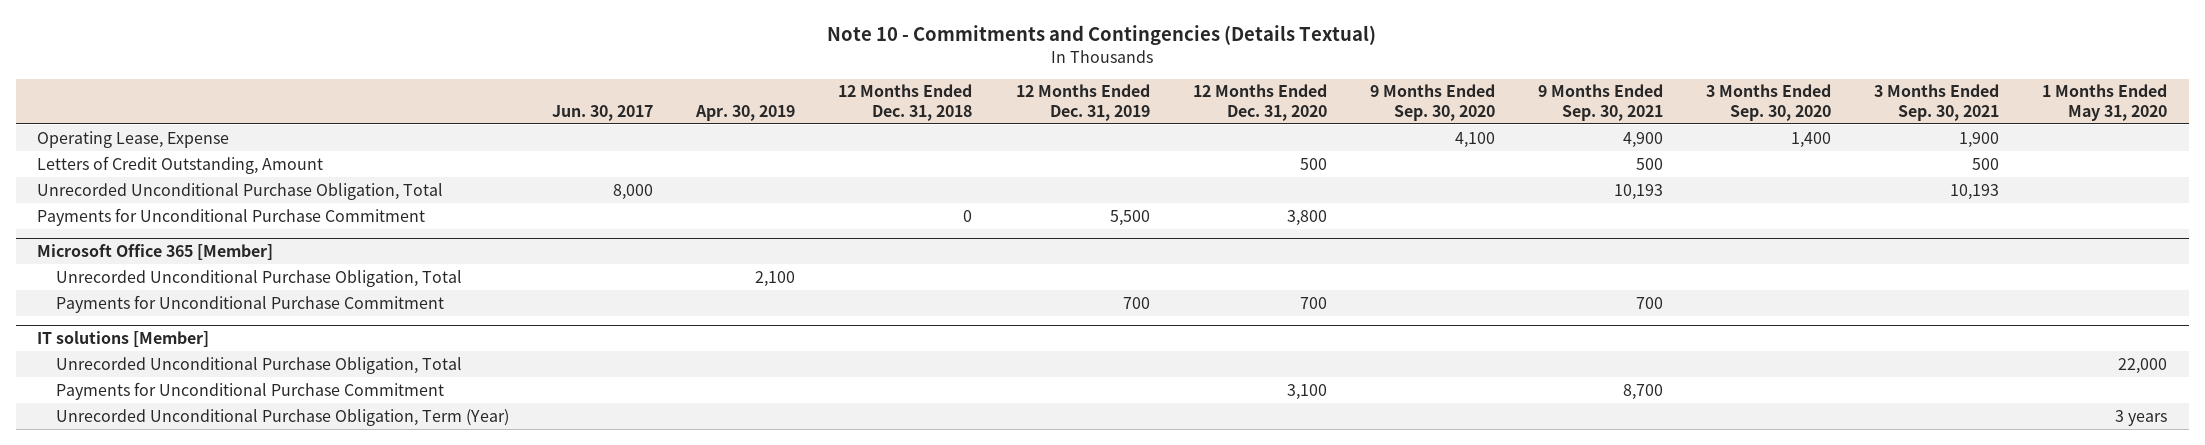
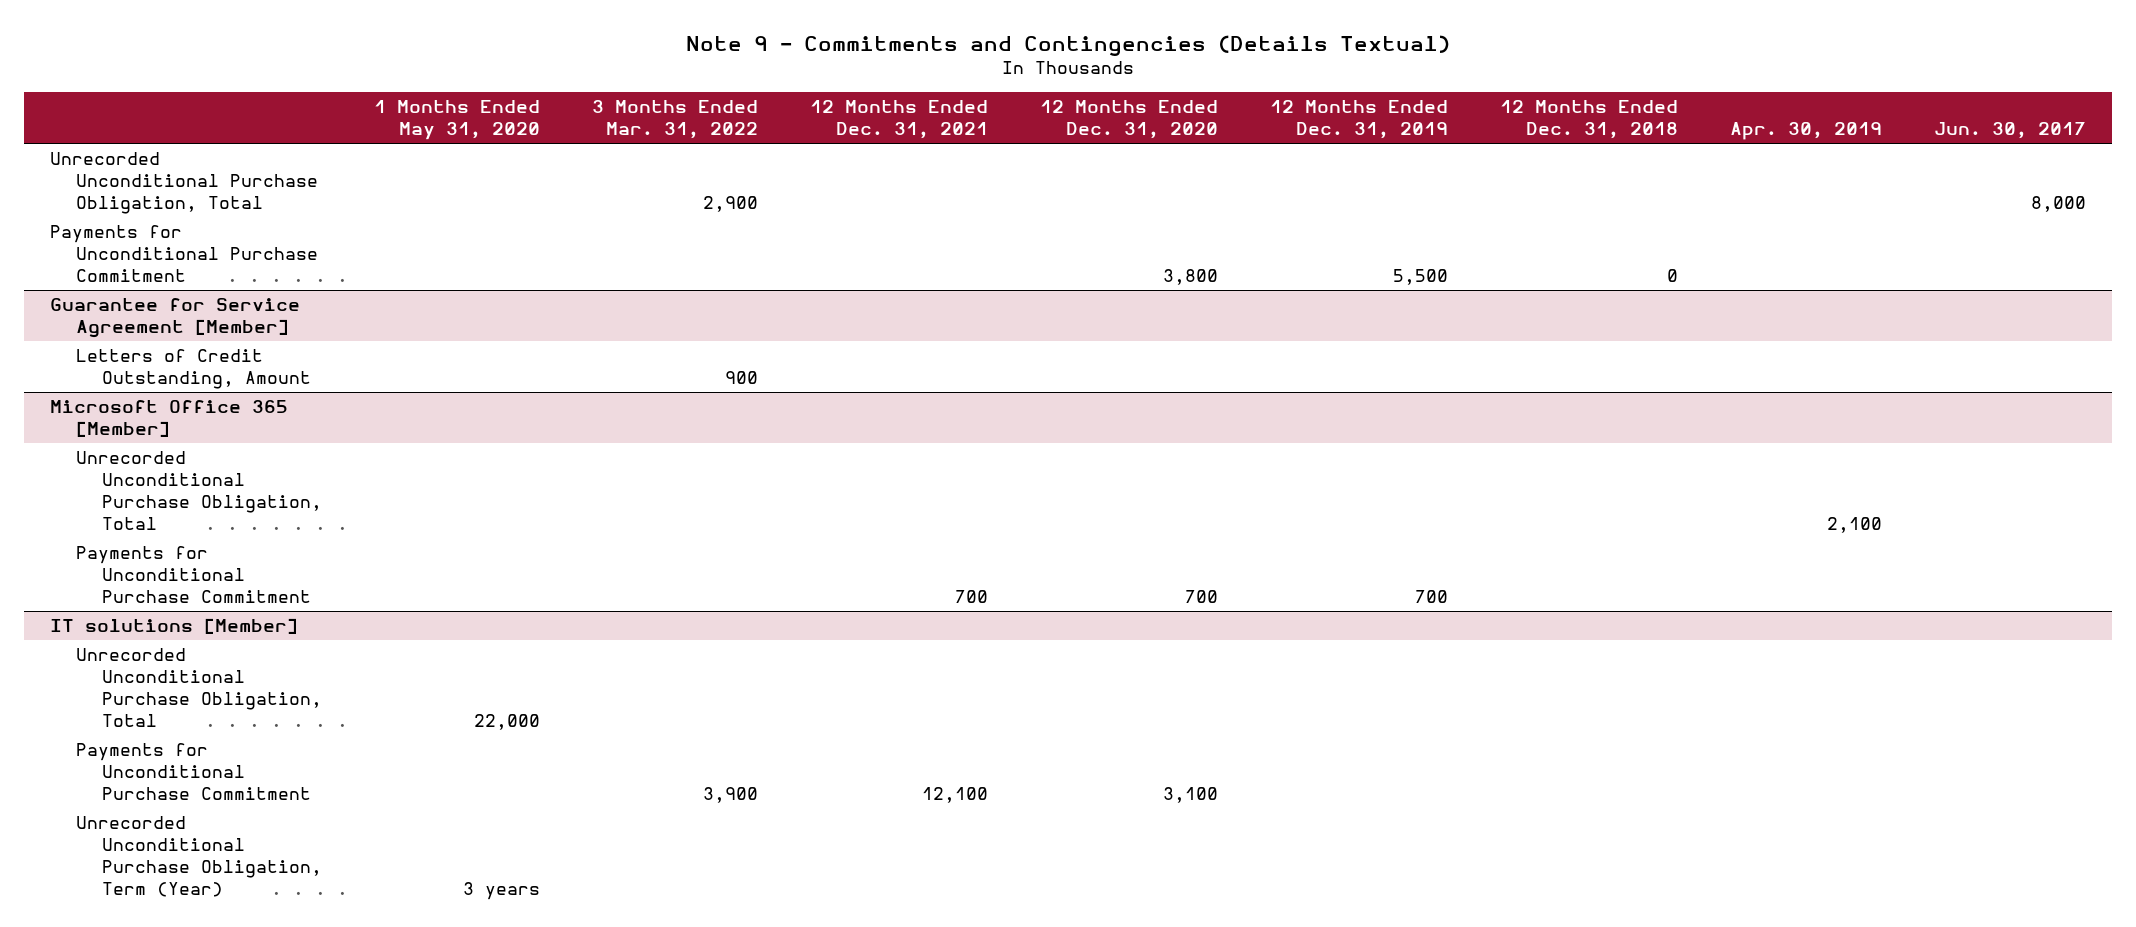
[827,24,1377,45] Note 10 - Commitments and Contingencies (Details Textual) -> [686,34,1451,56] Note 9 - Commitments and Contingencies (Details Textual)
[1369,84,1495,121] 9 Months Ended Sep. 30, 2020 -> none
[1537,84,1663,121] 9 Months Ended Sep. 30, 2021 -> none
[1705,84,1831,121] 3 Months Ended Sep. 30, 2020 -> none
[1874,84,2000,121] 3 Months Ended Sep. 30, 2021 -> none
none -> [591,100,758,140] 3 Months Ended Mar. 31, 2022
none -> [810,100,989,140] 12 Months Ended Dec. 31, 2021
[37,130,230,148] Operating Lease, Expense -> none
[37,155,324,174] Letters of Credit Outstanding, Amount -> none
none -> [49,298,300,339] Guarantee for Service Agreement [Member]
none -> [75,349,311,390] Letters of Credit Outstanding, Amount

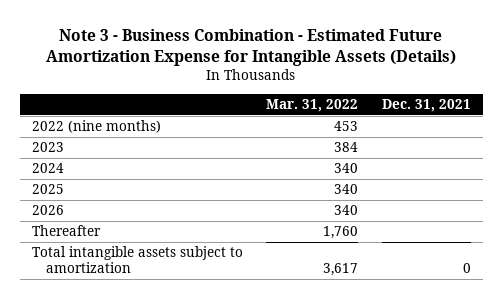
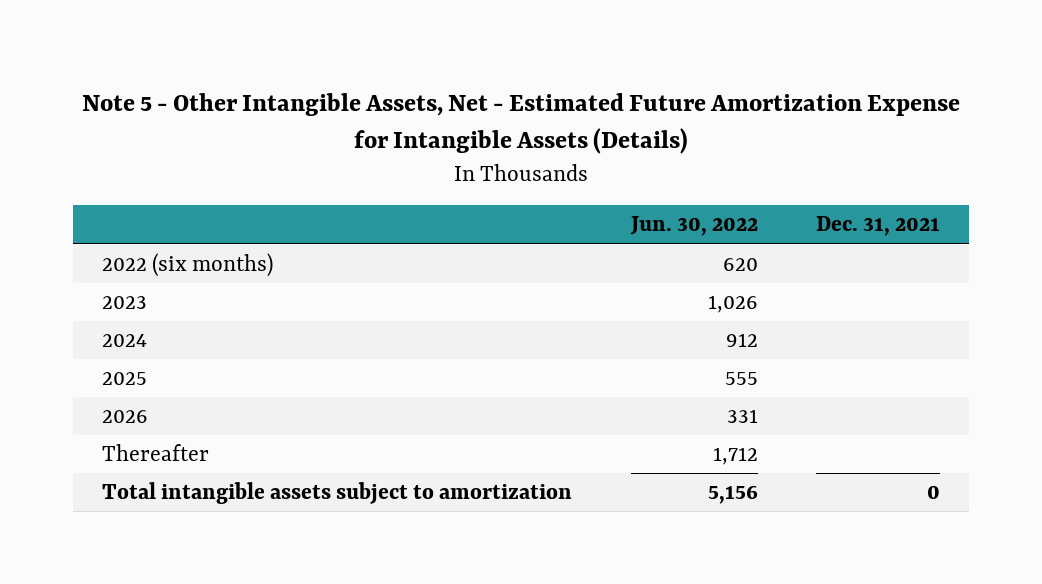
[46,28,457,66] Note 3 - Business Combination - Estimated Future Amortization Expense for Intangible Assets (Details) -> [82,92,961,155] Note 5 - Other Intangible Assets, Net - Estimated Future Amortization Expense for Intangible Assets (Details)
[266,99,359,113] Mar. 31, 2022 -> none
none -> [629,216,758,237] Jun. 30, 2022
[31,120,161,134] 2022 (nine months) -> [102,252,274,277] 2022 (six months)

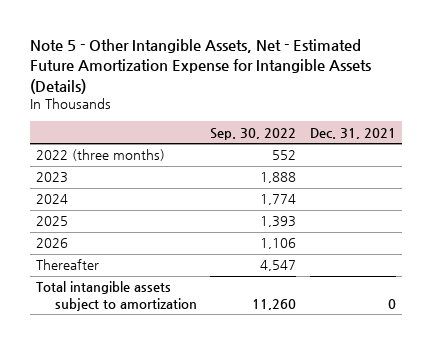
[629,216,758,237] Jun. 30, 2022 -> none
none -> [210,127,297,140] Sep. 30, 2022
[102,252,274,277] 2022 (six months) -> [36,149,166,162] 2022 (three months)

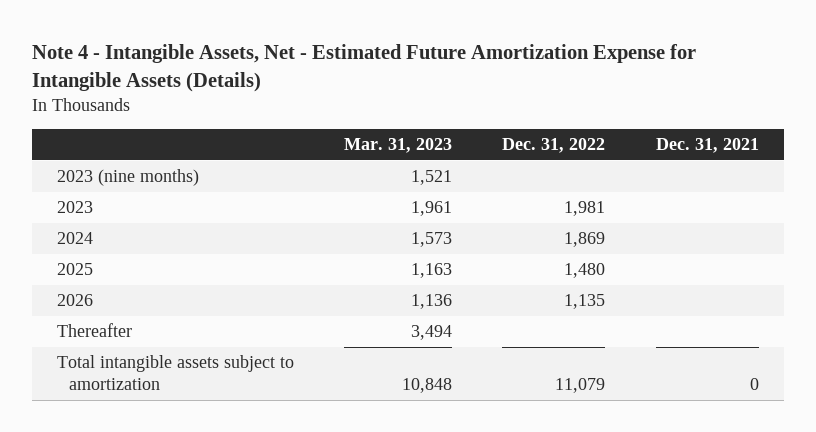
[29,39,371,94] Note 5 - Other Intangible Assets, Net - Estimated Future Amortization Expense for Intangible Assets (Details) -> [31,44,696,93] Note 4 - Intangible Assets, Net - Estimated Future Amortization Expense for Intangible Assets (Details)
[210,127,297,140] Sep. 30, 2022 -> none
none -> [344,138,453,154] Mar. 31, 2023
none -> [502,138,606,154] Dec. 31, 2022
[36,149,166,162] 2022 (three months) -> [56,169,199,187] 2023 (nine months)

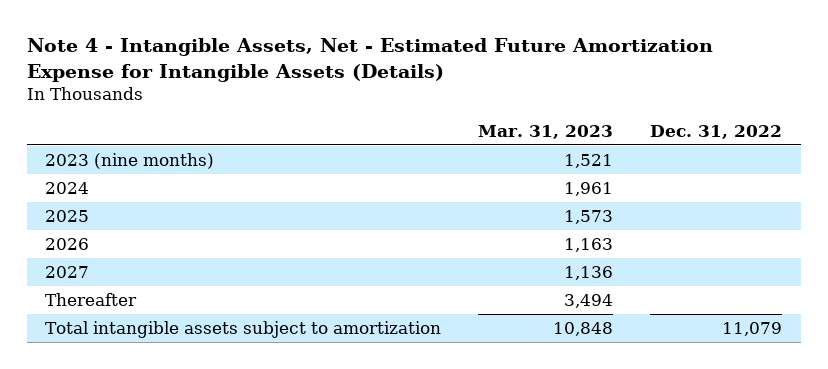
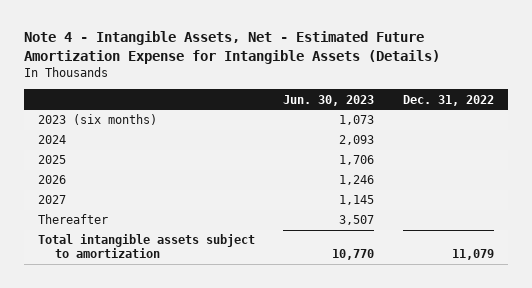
[478,124,614,139] Mar. 31, 2023 -> none
none -> [283,94,375,106] Jun. 30, 2023
[45,152,215,169] 2023 (nine months) -> [37,114,157,126] 2023 (six months)

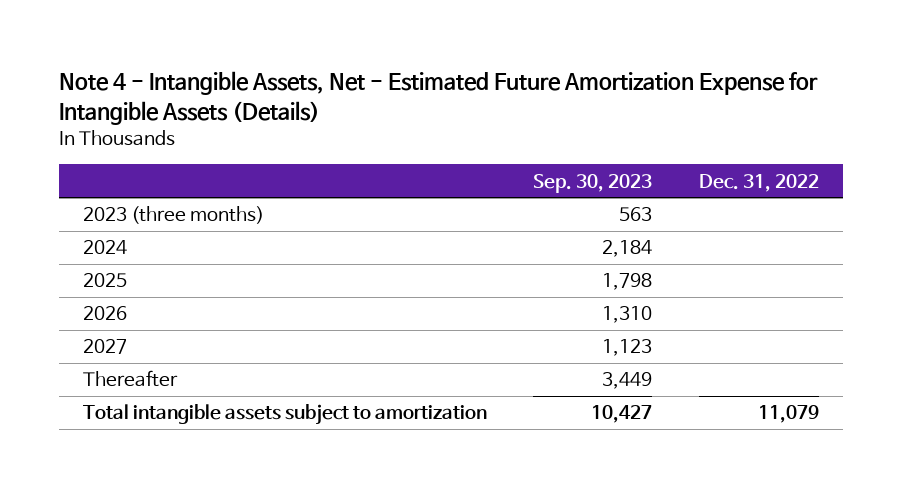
[283,94,375,106] Jun. 30, 2023 -> none
none -> [533,173,653,193] Sep. 30, 2023
[37,114,157,126] 2023 (six months) -> [82,206,264,225] 2023 (three months)

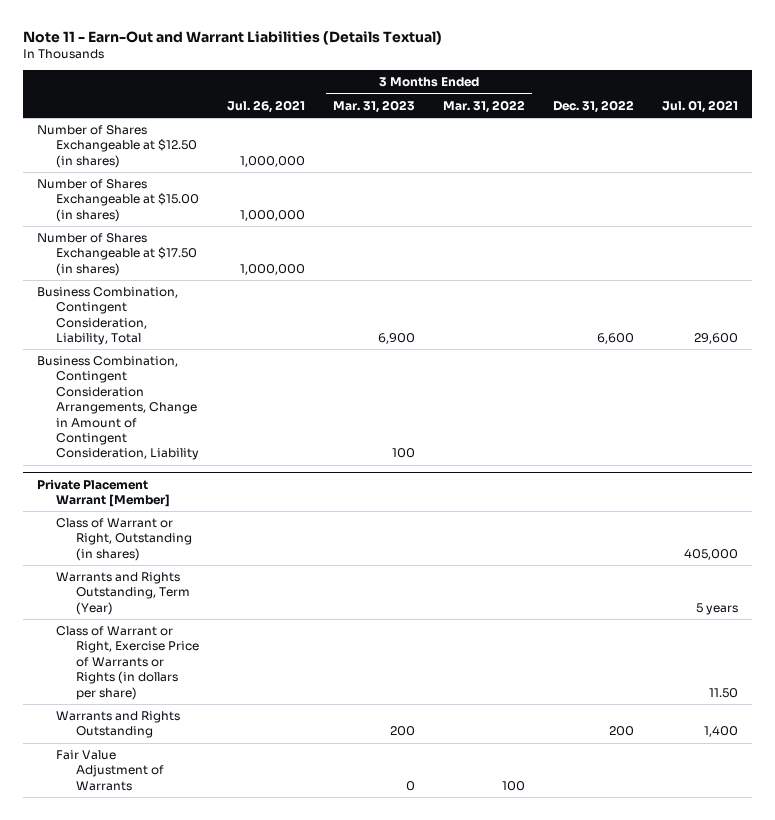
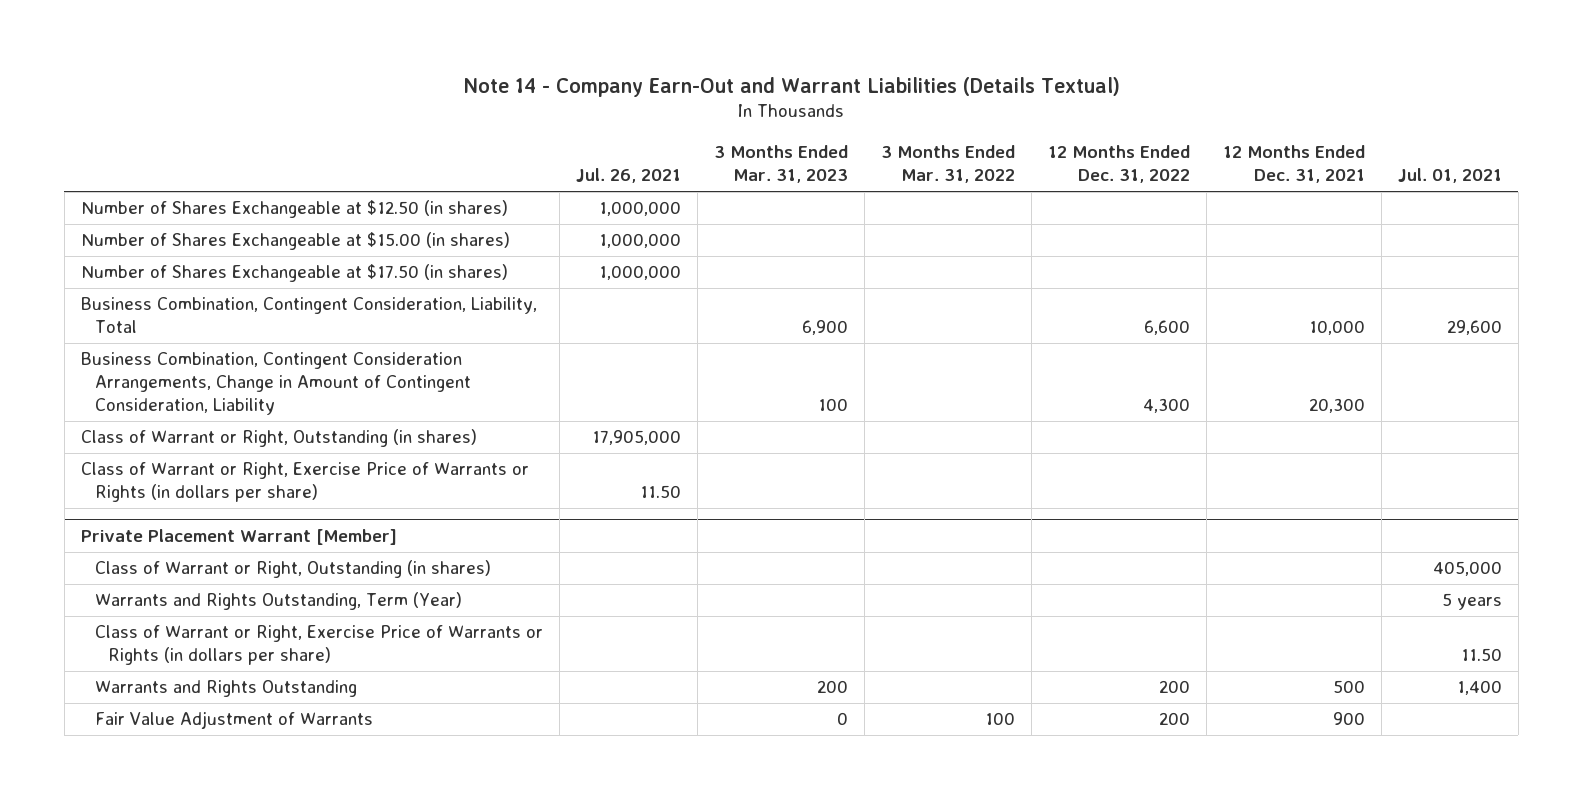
[23,30,443,45] Note 11 - Earn-Out and Warrant Liabilities (Details Textual) -> [463,76,1121,97] Note 14 - Company Earn-Out and Warrant Liabilities (Details Textual)
[553,99,635,113] Dec. 31, 2022 -> none
none -> [1047,145,1190,184] 12 Months Ended Dec. 31, 2022
none -> [1222,145,1365,184] 12 Months Ended Dec. 31, 2021
none -> [80,429,477,448] Class of Warrant or Right, Outstanding (in shares)
none -> [80,462,529,503] Class of Warrant or Right, Exercise Price of Warrants or Rights (in dollars per share)

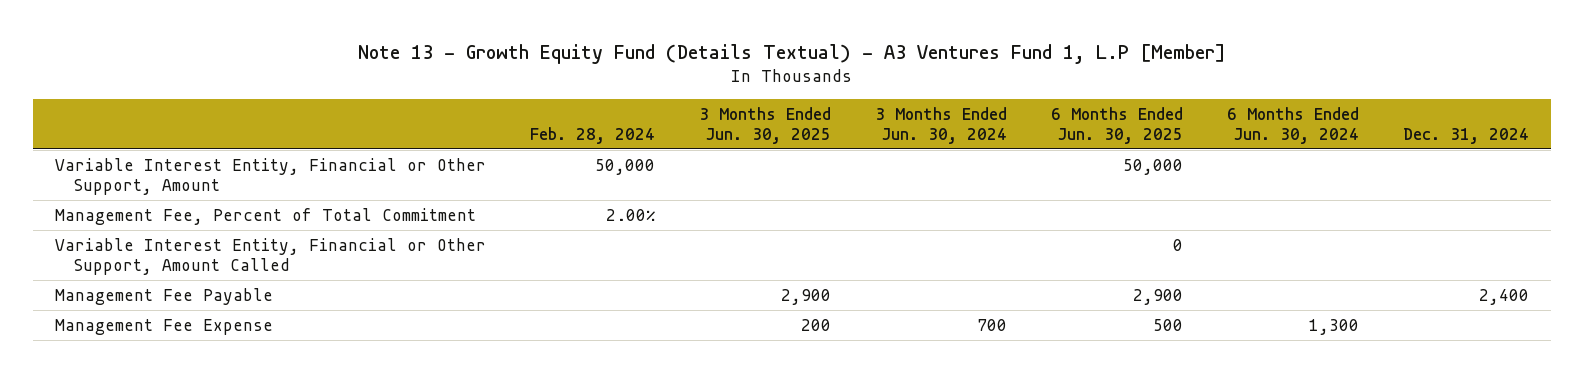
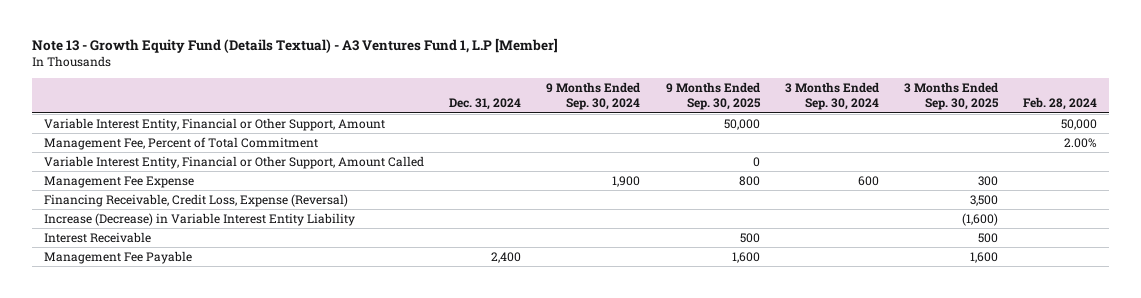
[698,106,831,144] 3 Months Ended Jun. 30, 2025 -> none
[874,106,1007,144] 3 Months Ended Jun. 30, 2024 -> none
[1050,106,1183,144] 6 Months Ended Jun. 30, 2025 -> none
[1227,106,1360,144] 6 Months Ended Jun. 30, 2024 -> none
none -> [546,82,641,111] 9 Months Ended Sep. 30, 2024
none -> [665,82,761,111] 9 Months Ended Sep. 30, 2025
none -> [784,82,879,111] 3 Months Ended Sep. 30, 2024
none -> [903,82,999,111] 3 Months Ended Sep. 30, 2025
none -> [44,193,349,207] Financing Receivable, Credit Loss, Expense (Reversal)
none -> [44,212,356,226] Increase (Decrease) in Variable Interest Entity Liability
none -> [44,231,152,243] Interest Receivable
[54,287,273,305] Management Fee Payable -> [44,250,193,264] Management Fee Payable

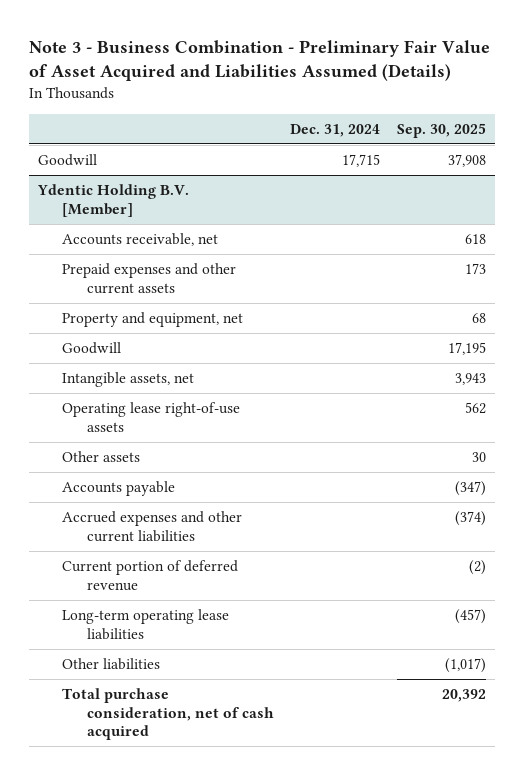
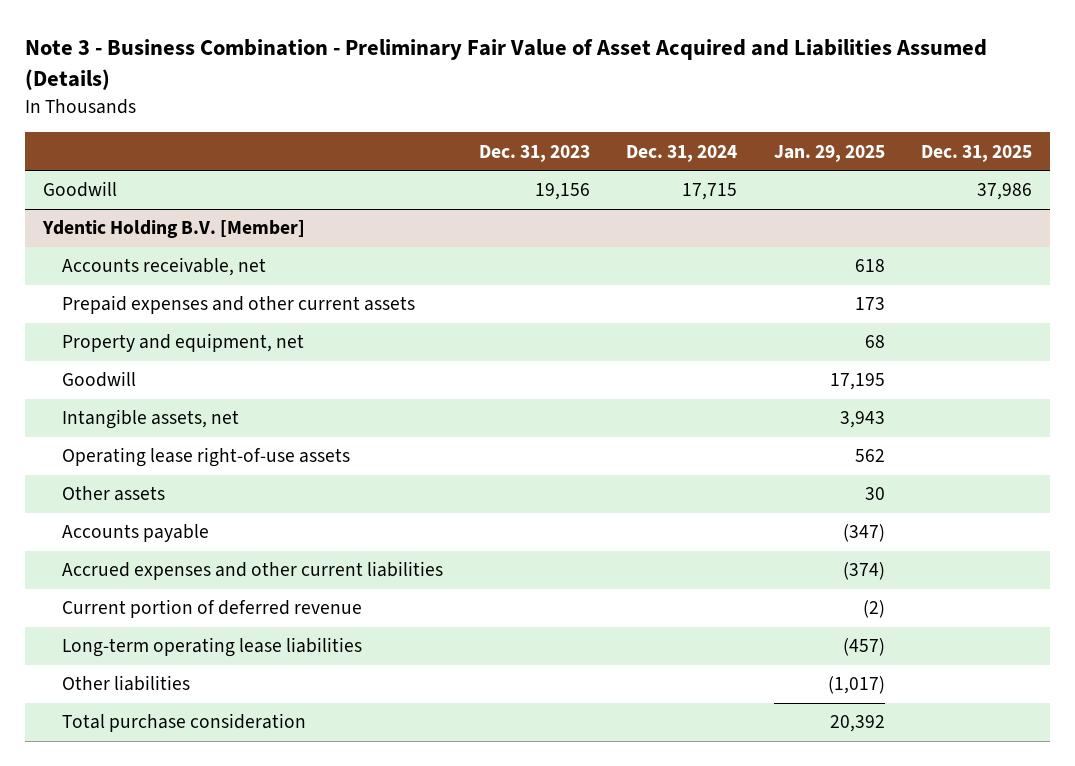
[397,122,487,138] Sep. 30, 2025 -> none
none -> [479,144,591,162] Dec. 31, 2023
none -> [773,144,885,162] Jan. 29, 2025
none -> [920,144,1032,162] Dec. 31, 2025
[62,688,274,741] Total purchase consideration, net of cash acquired -> [61,713,306,733] Total purchase consideration

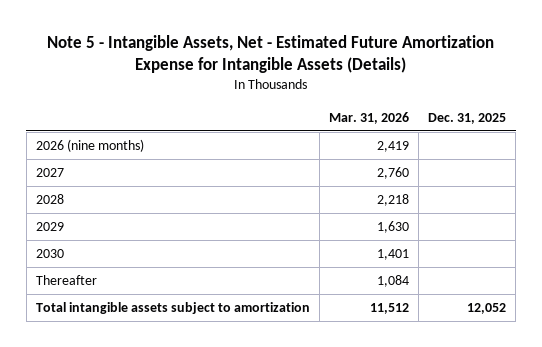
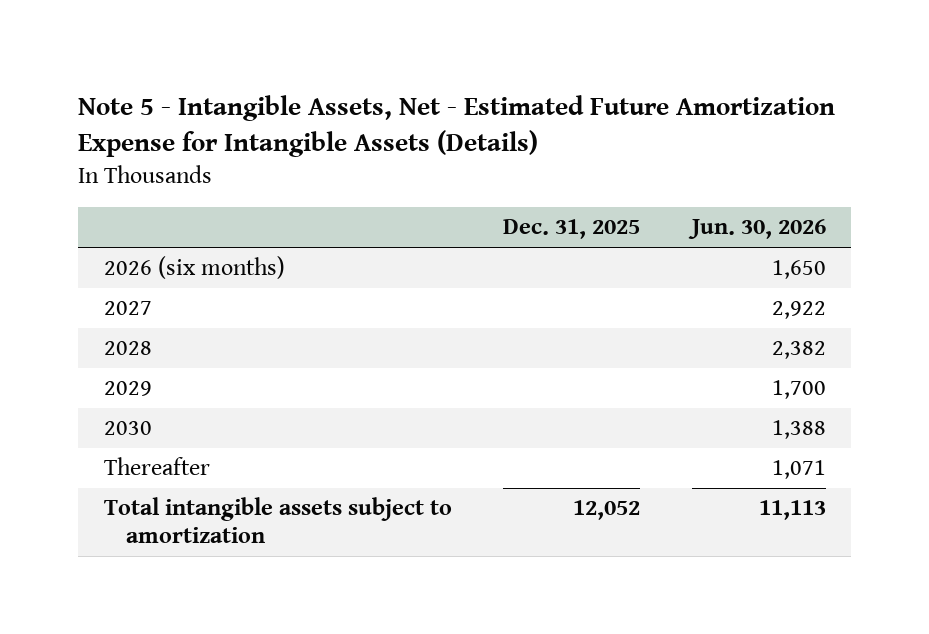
[328,111,409,124] Mar. 31, 2026 -> none
none -> [687,219,826,240] Jun. 30, 2026
[35,139,144,153] 2026 (nine months) -> [103,256,285,280] 2026 (six months)

